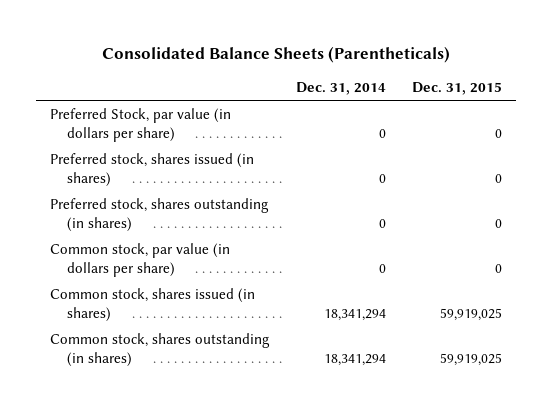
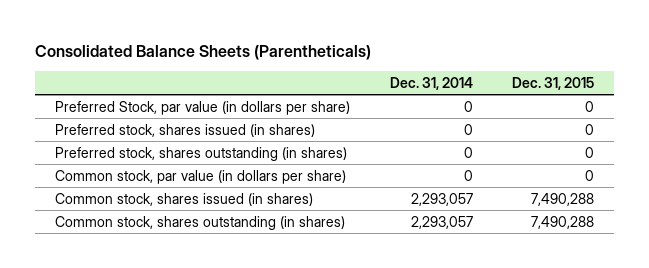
[323,308,386,321] 18,341,294 -> [410,192,473,206] 2,293,057
[440,307,503,321] 59,919,025 -> [531,192,595,206] 7,490,288
[323,353,386,366] 18,341,294 -> [410,215,473,229] 2,293,057
[440,352,503,366] 59,919,025 -> [531,215,595,229] 7,490,288

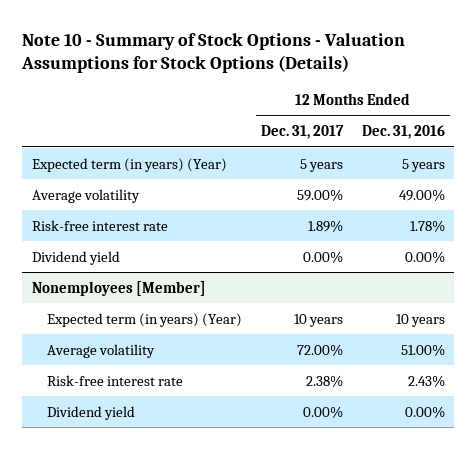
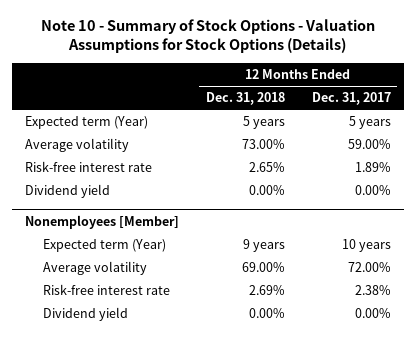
[361,125,445,140] Dec. 31, 2016 -> none
none -> [205,92,285,106] Dec. 31, 2018
[31,157,227,172] Expected term (in years) (Year) -> [25,116,149,130] Expected term (Year)
[47,312,243,327] Expected term (in years) (Year) -> [42,239,166,253] Expected term (Year)

